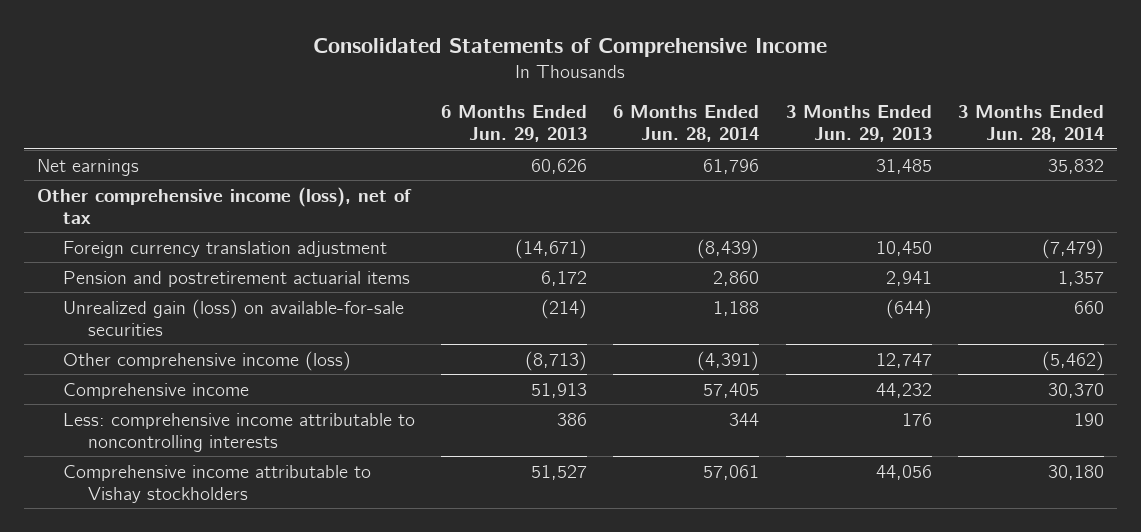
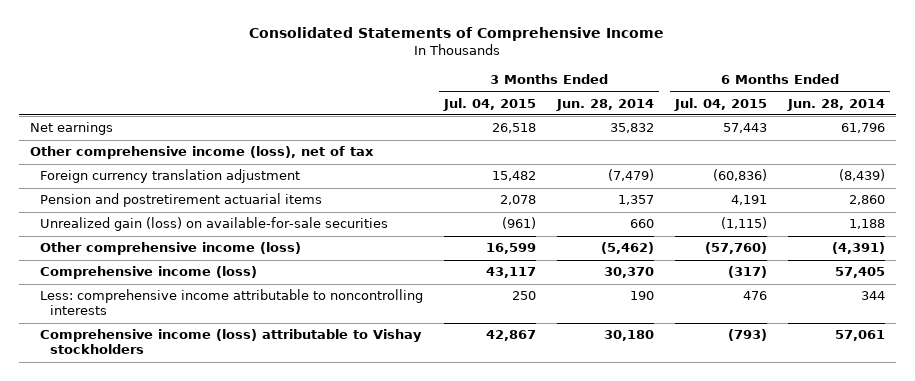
[440,105,587,143] 6 Months Ended Jun. 29, 2013 -> none
[785,105,932,143] 3 Months Ended Jun. 29, 2013 -> none
none -> [442,97,536,111] Jul. 04, 2015
none -> [673,97,767,111] Jul. 04, 2015
[62,382,249,399] Comprehensive income -> [39,266,257,280] Comprehensive income (loss)
[62,464,371,503] Comprehensive income attributable to Vishay stockholders -> [39,329,422,355] Comprehensive income (loss) attributable to Vishay stockholders

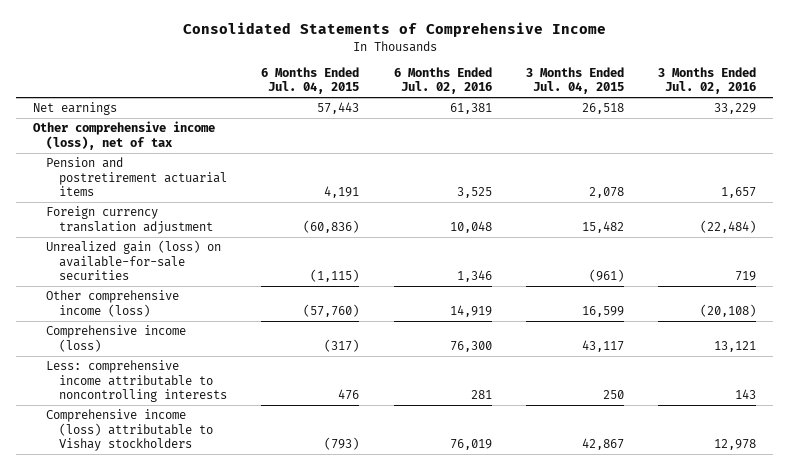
[555,98,654,111] Jun. 28, 2014 -> none
[786,98,885,111] Jun. 28, 2014 -> none
none -> [393,66,492,95] 6 Months Ended Jul. 02, 2016
none -> [658,66,757,95] 3 Months Ended Jul. 02, 2016
[39,169,300,184] Foreign currency translation adjustment -> [45,206,213,234] Foreign currency translation adjustment

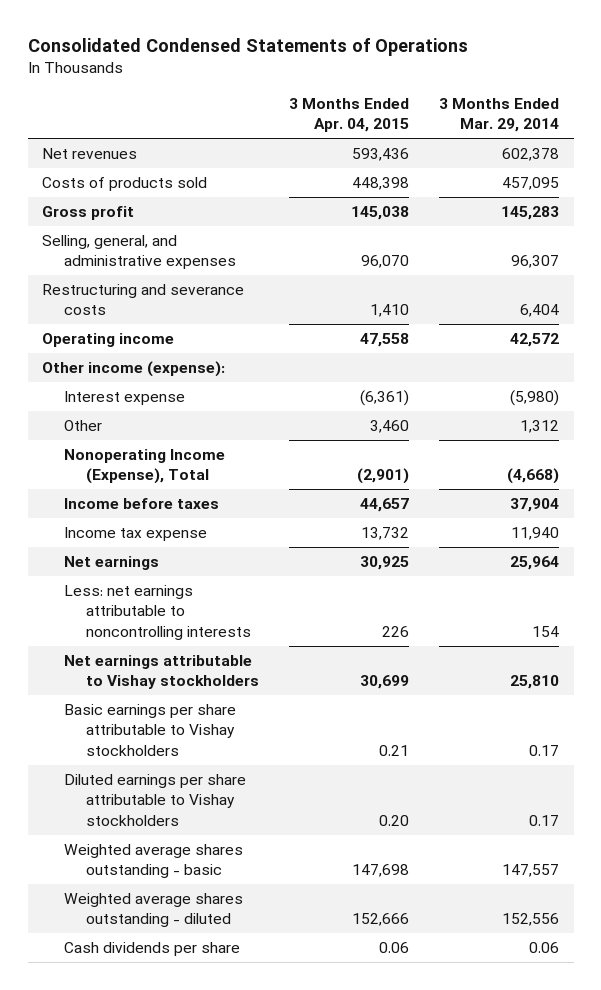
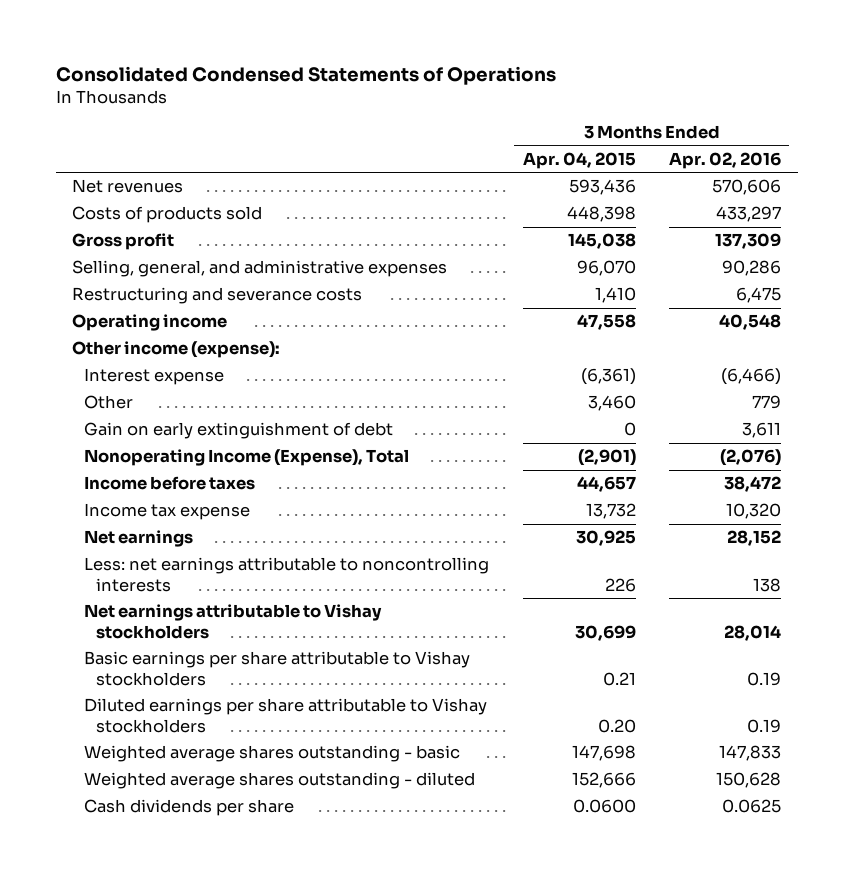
[438,97,559,133] 3 Months Ended Mar. 29, 2014 -> none
none -> [668,151,781,169] Apr. 02, 2016
none -> [84,422,394,440] Gain on early extinguishment of debt
[379,942,410,954] 0.06 -> [572,799,636,814] 0.0600

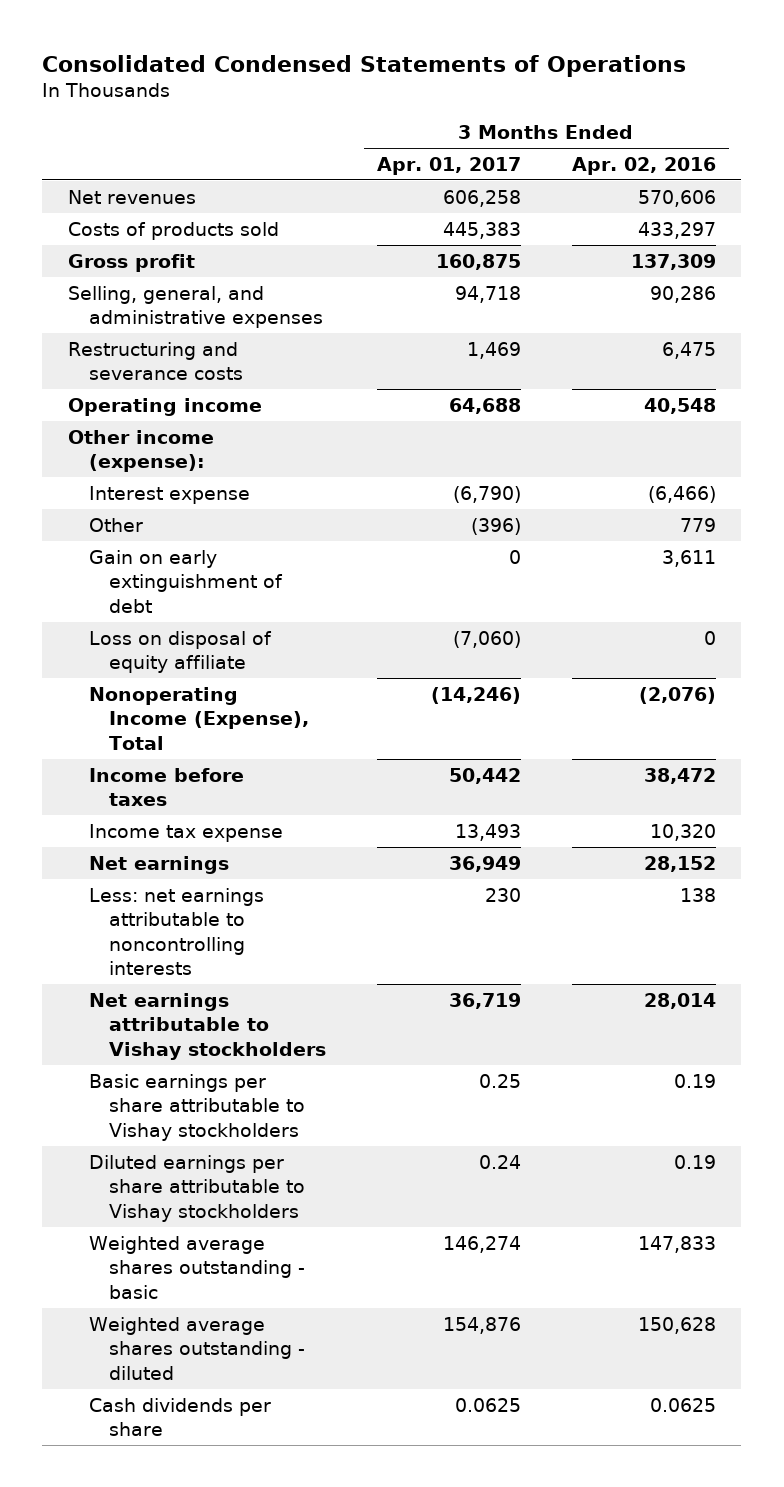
[522,151,636,169] Apr. 04, 2015 -> none
none -> [377,156,522,175] Apr. 01, 2017
none -> [88,630,272,674] Loss on disposal of equity affiliate

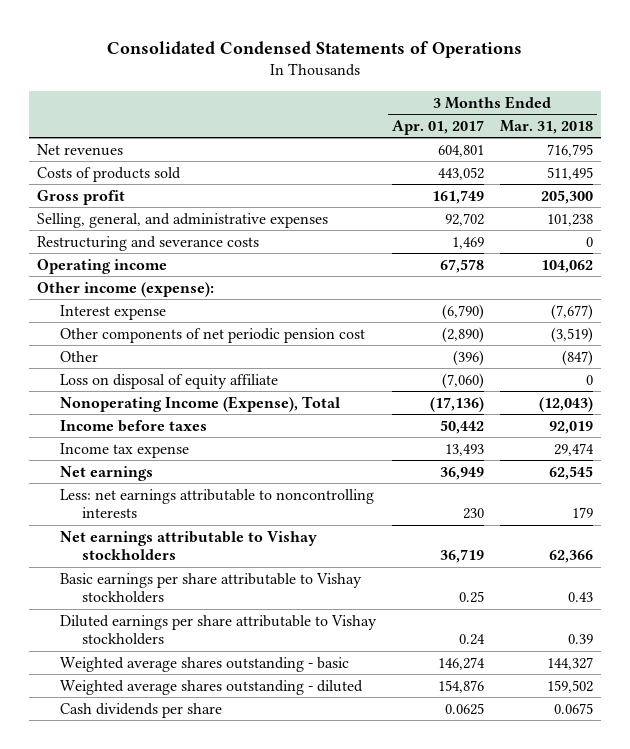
[571,156,716,175] Apr. 02, 2016 -> none
none -> [499,119,593,134] Mar. 31, 2018
[443,189,522,207] 606,258 -> [437,144,484,157] 604,801
[443,221,522,239] 445,383 -> [437,166,484,180] 443,052
[436,253,522,270] 160,875 -> [431,189,484,204] 161,749
[455,285,522,303] 94,718 -> [444,212,484,226] 92,702
[449,397,522,414] 64,688 -> [439,258,484,273] 67,578
none -> [59,327,365,343] Other components of net periodic pension cost
[88,549,284,613] Gain on early extinguishment of debt -> none
[431,686,522,704] (14,246) -> [429,396,484,412] (17,136)

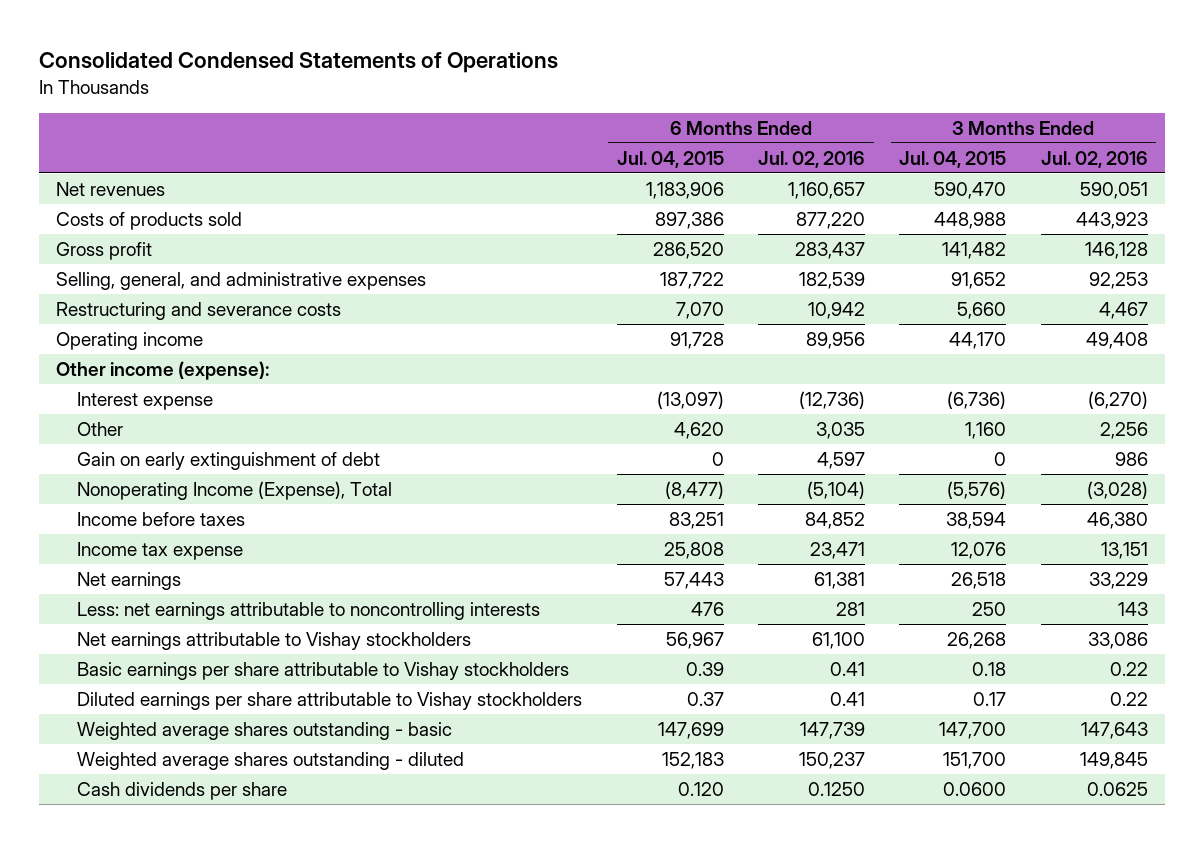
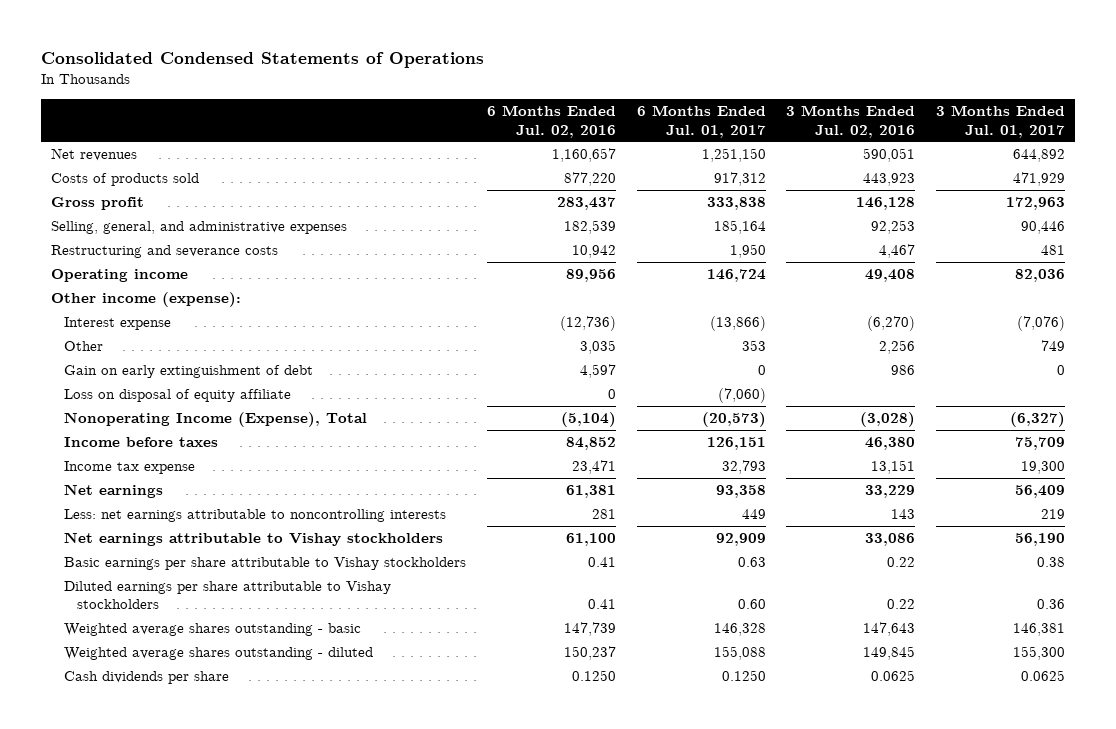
[616,150,724,168] Jul. 04, 2015 -> none
[899,150,1007,168] Jul. 04, 2015 -> none
none -> [636,105,766,138] 6 Months Ended Jul. 01, 2017
none -> [935,105,1065,138] 3 Months Ended Jul. 01, 2017
none -> [64,388,292,402] Loss on disposal of equity affiliate

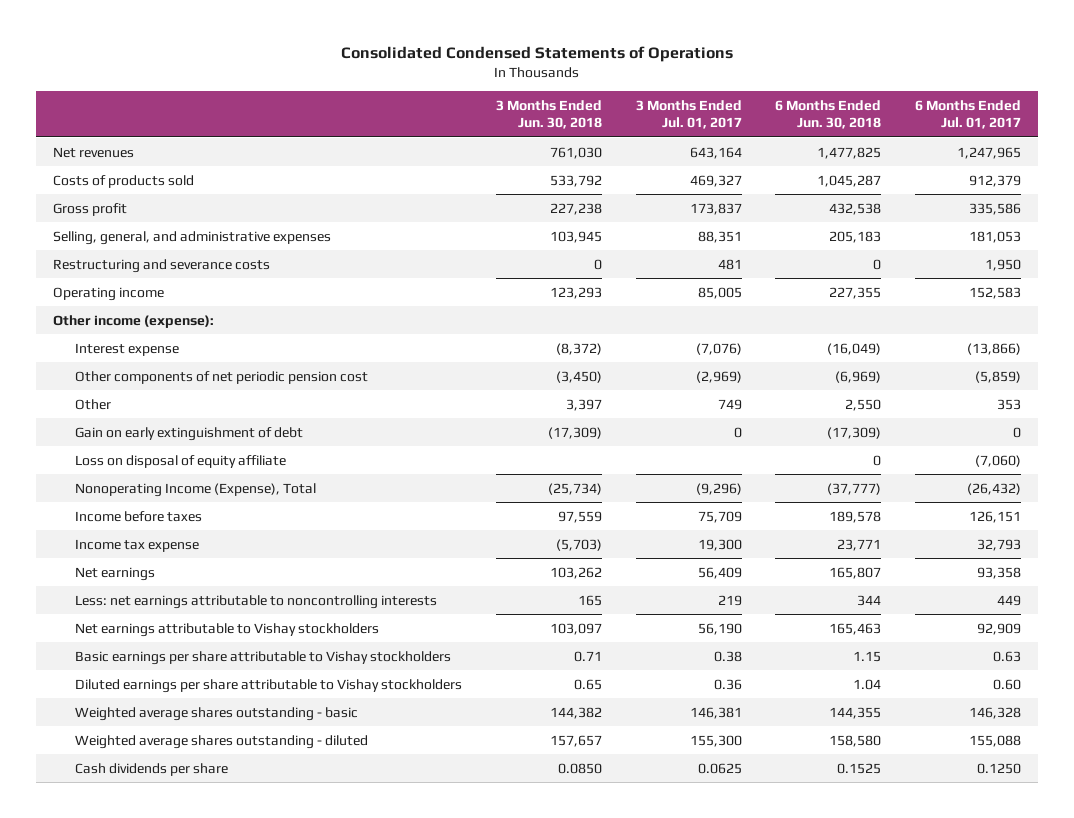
[486,105,616,138] 6 Months Ended Jul. 02, 2016 -> none
[786,105,916,138] 3 Months Ended Jul. 02, 2016 -> none
none -> [495,99,602,130] 3 Months Ended Jun. 30, 2018
none -> [775,99,882,130] 6 Months Ended Jun. 30, 2018
[701,147,766,162] 1,251,150 -> [956,146,1021,159] 1,247,965
[1012,148,1065,162] 644,892 -> [689,146,742,159] 643,164
[713,171,766,186] 917,312 -> [968,174,1021,187] 912,379
[1012,171,1065,186] 471,929 -> [689,174,742,187] 469,327
[706,196,766,210] 333,838 -> [968,202,1021,215] 335,586
[1005,196,1065,210] 172,963 -> [689,202,742,215] 173,837
[713,219,766,234] 185,164 -> [968,230,1021,243] 181,053
[1020,220,1065,234] 90,446 -> [697,230,742,243] 88,351
[706,268,766,282] 146,724 -> [968,286,1021,299] 152,583
[1014,268,1065,282] 82,036 -> [697,286,742,299] 85,005
none -> [75,370,369,384] Other components of net periodic pension cost
[701,411,766,427] (20,573) -> [966,482,1021,495] (26,432)
[1009,411,1065,427] (6,327) -> [695,482,742,495] (9,296)

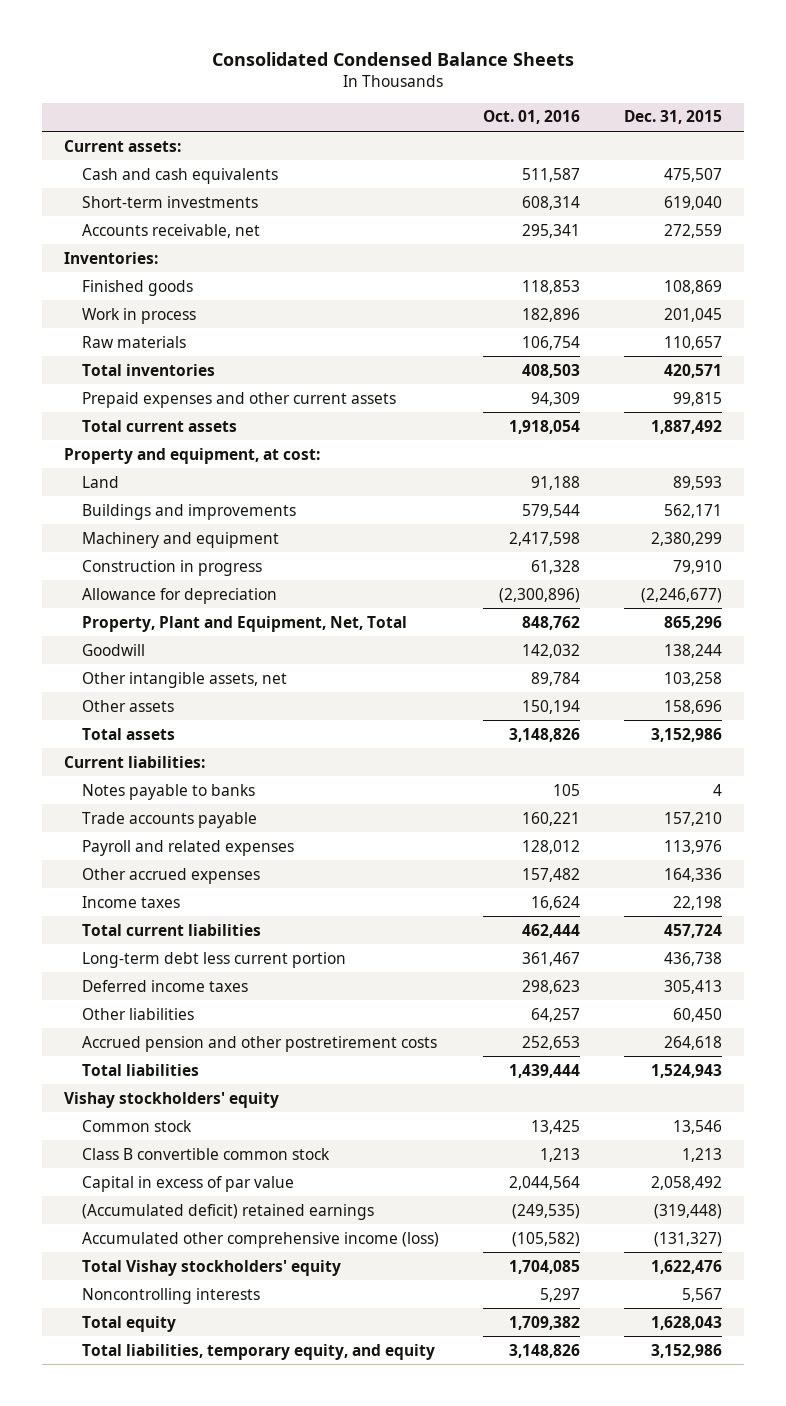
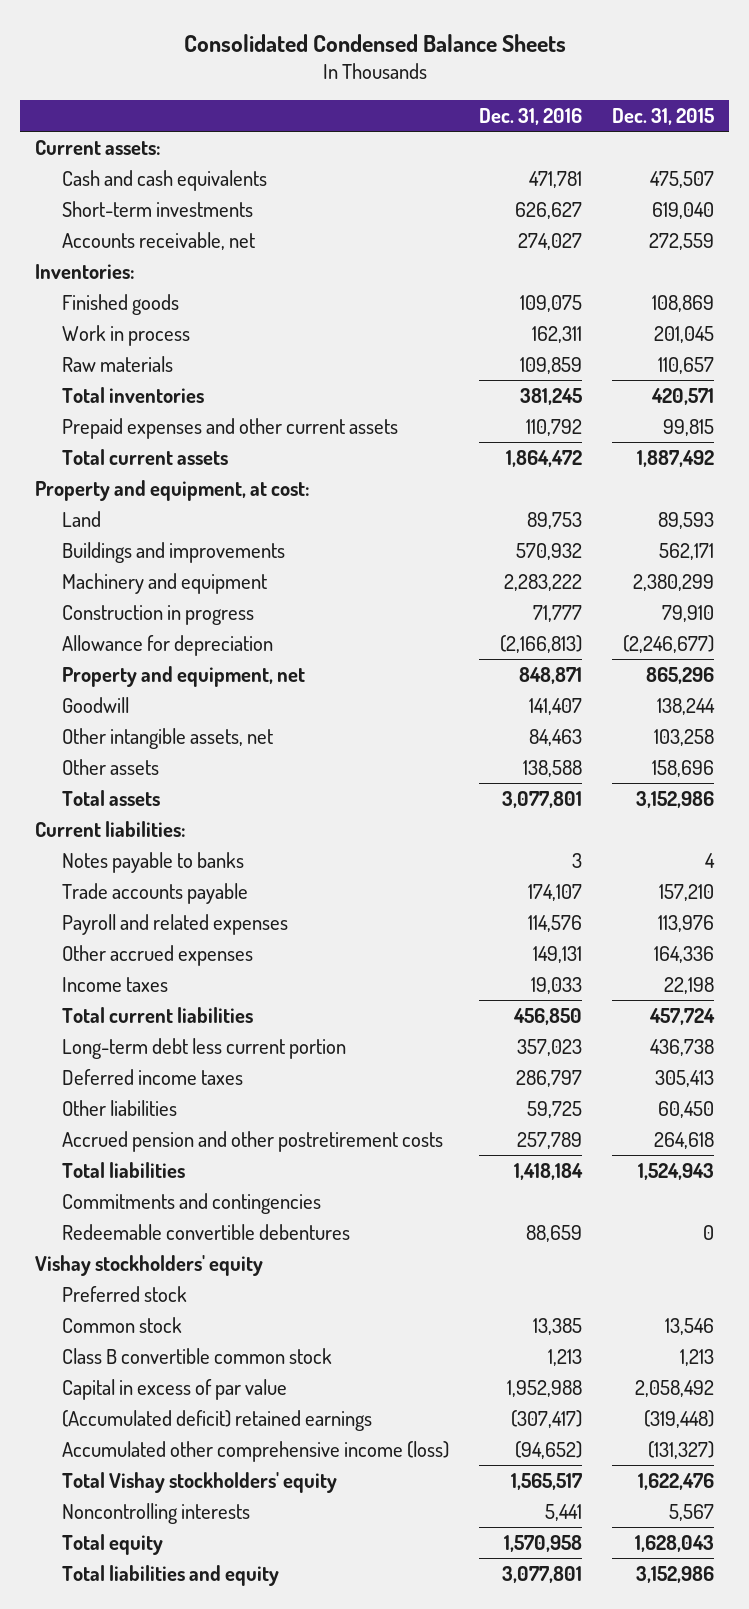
[482,110,580,125] Oct. 01, 2016 -> none
none -> [478,107,582,125] Dec. 31, 2016
[82,615,408,632] Property, Plant and Equipment, Net, Total -> [61,666,305,688] Property and equipment, net
none -> [61,1193,321,1215] Commitments and contingencies
none -> [61,1224,350,1241] Redeemable convertible debentures
none -> [61,1286,187,1303] Preferred stock
[82,1343,436,1360] Total liabilities, temporary equity, and equity -> [61,1565,279,1587] Total liabilities and equity

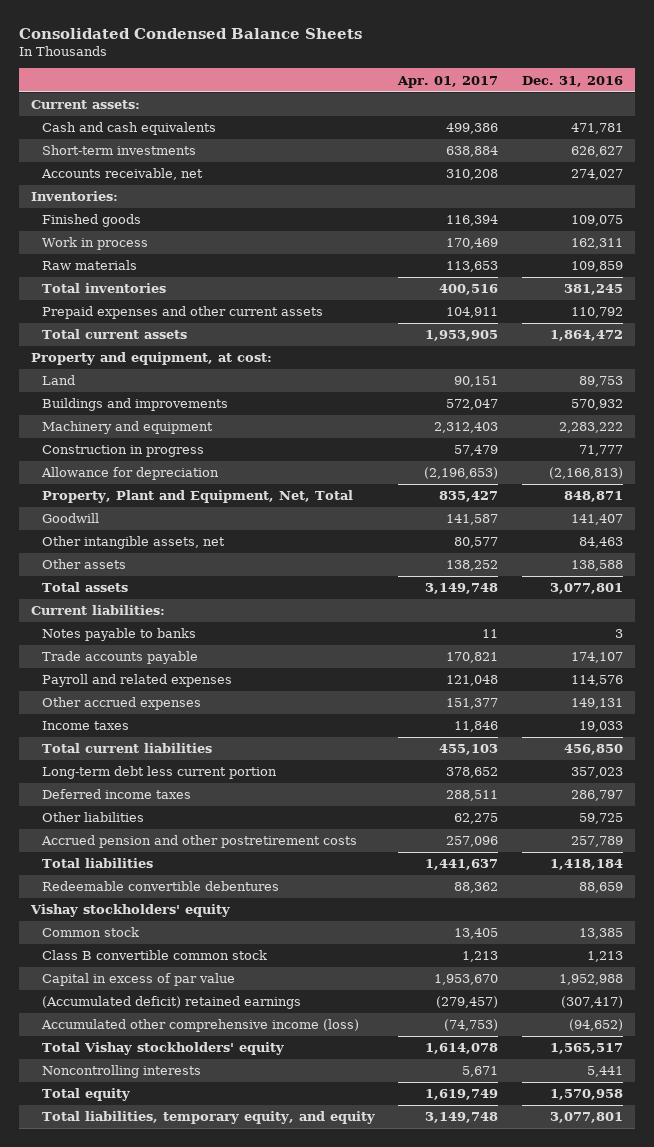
[611,107,714,125] Dec. 31, 2015 -> none
none -> [397,75,499,88] Apr. 01, 2017
[61,666,305,688] Property and equipment, net -> [41,490,353,504] Property, Plant and Equipment, Net, Total
[61,1193,321,1215] Commitments and contingencies -> none
[61,1286,187,1303] Preferred stock -> none
[61,1565,279,1587] Total liabilities and equity -> [41,1111,375,1125] Total liabilities, temporary equity, and equity

